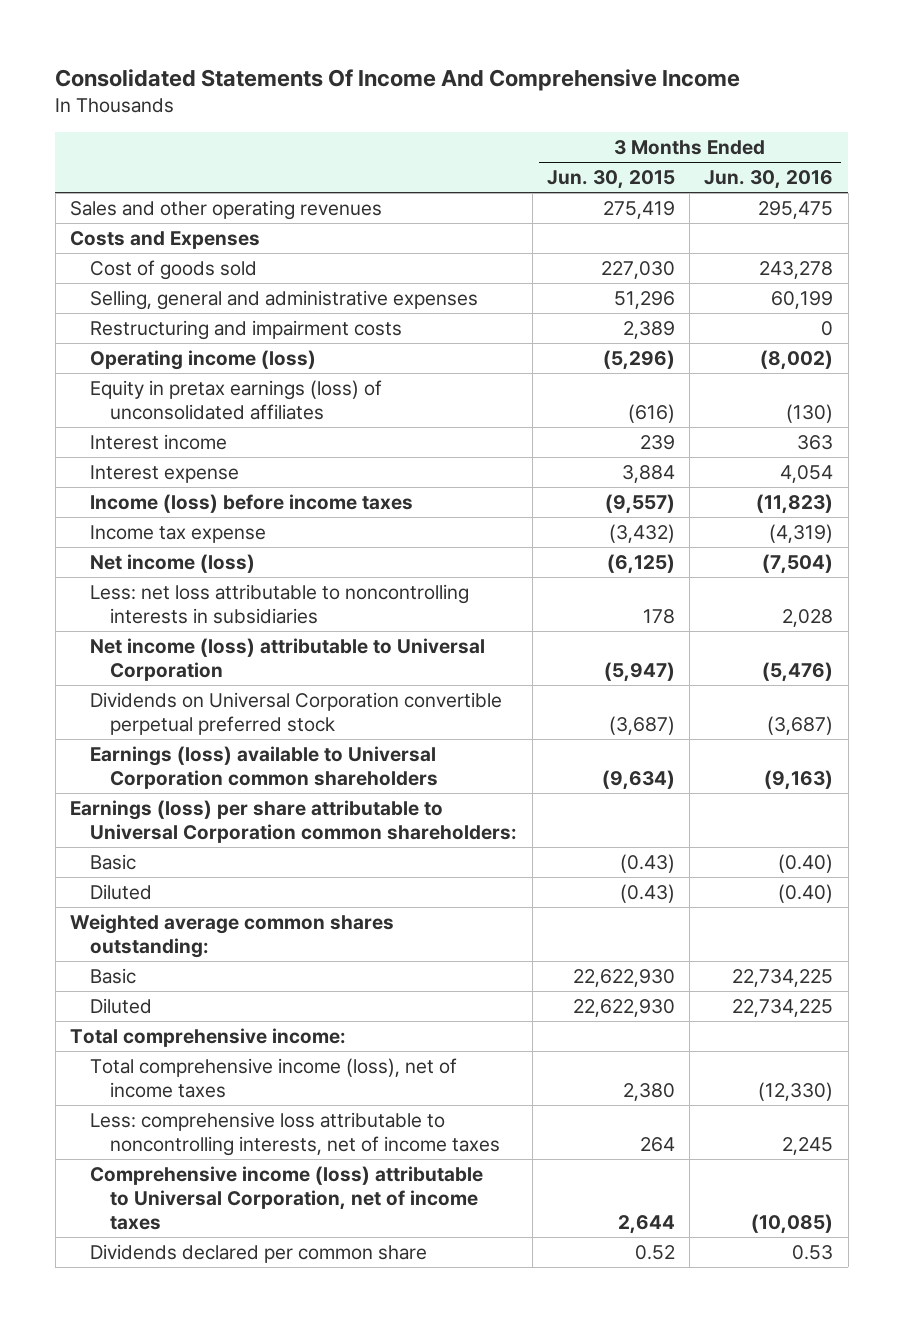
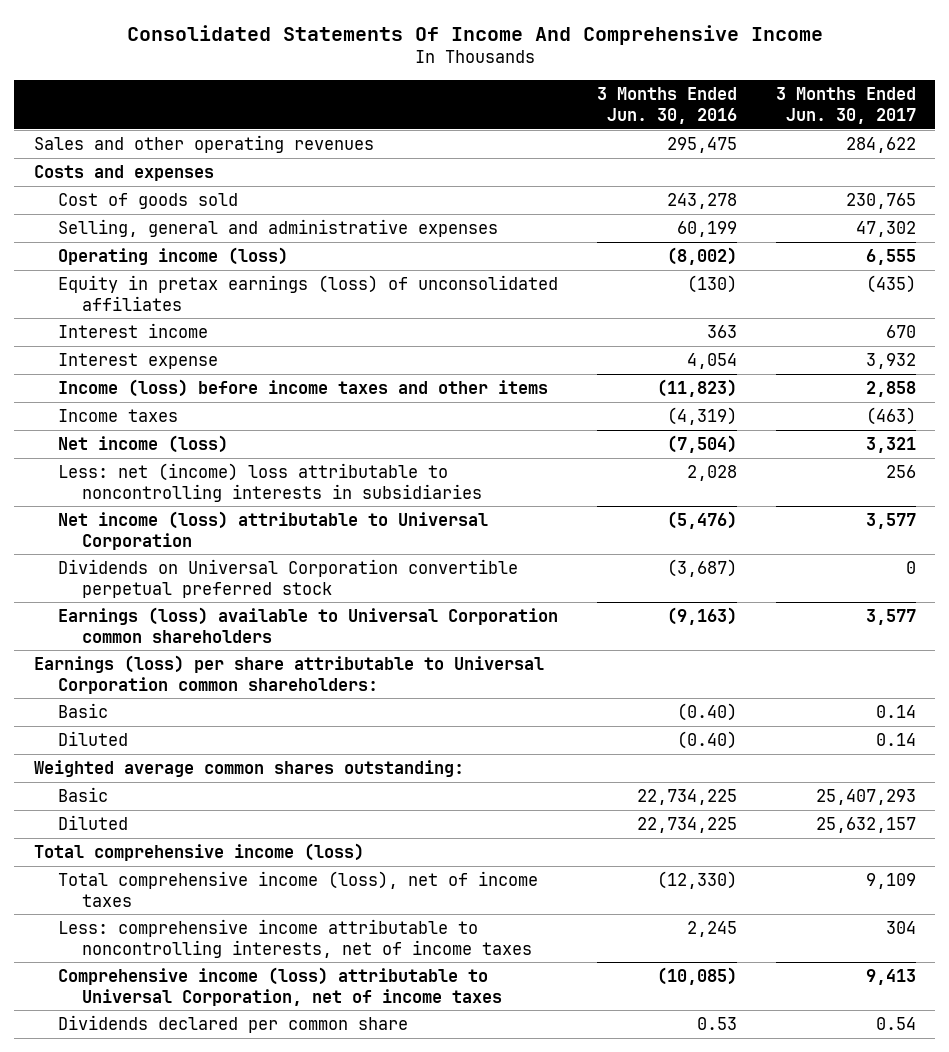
[546,170,675,190] Jun. 30, 2015 -> none
none -> [775,87,916,124] 3 Months Ended Jun. 30, 2017
[70,231,261,250] Costs and Expenses -> [33,165,214,182] Costs and expenses
[90,320,403,341] Restructuring and impairment costs -> none
[90,494,414,514] Income (loss) before income taxes -> [57,379,548,398] Income (loss) before income taxes and other items
[90,525,267,544] Income tax expense -> [57,409,178,423] Income taxes
[90,584,470,624] Less: net loss attributable to noncontrolling interests in subsidiaries -> [57,463,483,502] Less: net (income) loss attributable to noncontrolling interests in subsidiaries
[70,1028,347,1048] Total comprehensive income: -> [33,843,364,862] Total comprehensive income (loss)
[90,1112,501,1156] Less: comprehensive loss attributable to noncontrolling interests, net of income taxes -> [57,919,533,958] Less: comprehensive income attributable to noncontrolling interests, net of income taxes

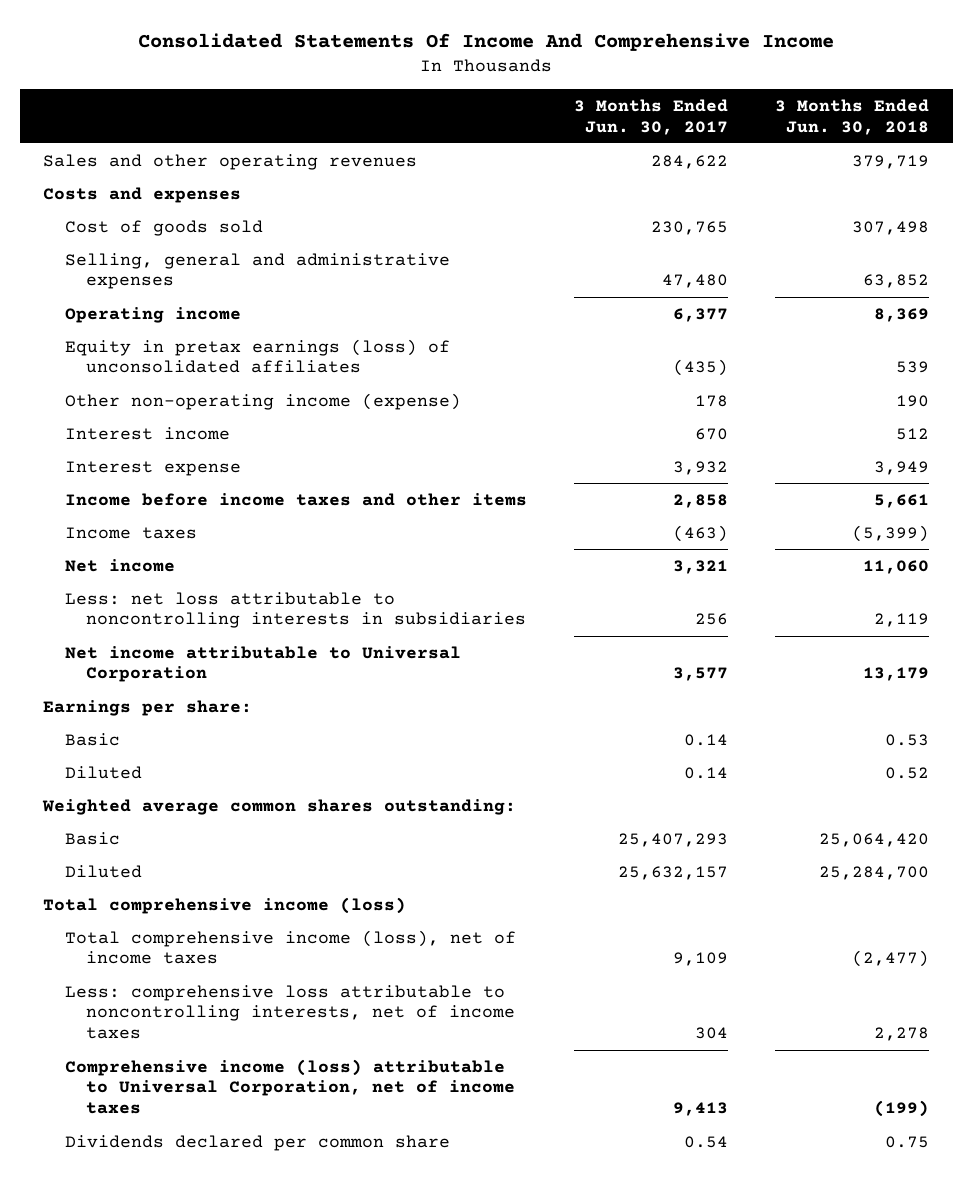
[596,87,737,124] 3 Months Ended Jun. 30, 2016 -> none
none -> [775,98,930,135] 3 Months Ended Jun. 30, 2018
[855,221,916,238] 47,302 -> [661,274,728,289] 47,480
[57,247,288,266] Operating income (loss) -> [64,306,241,323] Operating income
[865,249,916,266] 6,555 -> [672,307,728,322] 6,377
none -> [64,392,461,410] Other non-operating income (expense)
[57,379,548,398] Income (loss) before income taxes and other items -> [64,492,527,506] Income before income taxes and other items
[57,559,518,598] Dividends on Universal Corporation convertible perpetual preferred stock -> none
[57,607,558,643] Earnings (loss) available to Universal Corporation common shareholders -> none
[57,435,228,454] Net income (loss) -> [64,558,175,572] Net income
[57,463,483,502] Less: net (income) loss attributable to noncontrolling interests in subsidiaries -> [64,591,527,629] Less: net loss attributable to noncontrolling interests in subsidiaries
[57,511,488,550] Net income (loss) attributable to Universal Corporation -> [64,645,461,683] Net income attributable to Universal Corporation
[33,655,544,694] Earnings (loss) per share attributable to Universal Corporation common shareholders: -> [43,699,253,716] Earnings per share:
[57,919,533,958] Less: comprehensive income attributable to noncontrolling interests, net of income taxes -> [64,984,516,1040] Less: comprehensive loss attributable to noncontrolling interests, net of income taxes

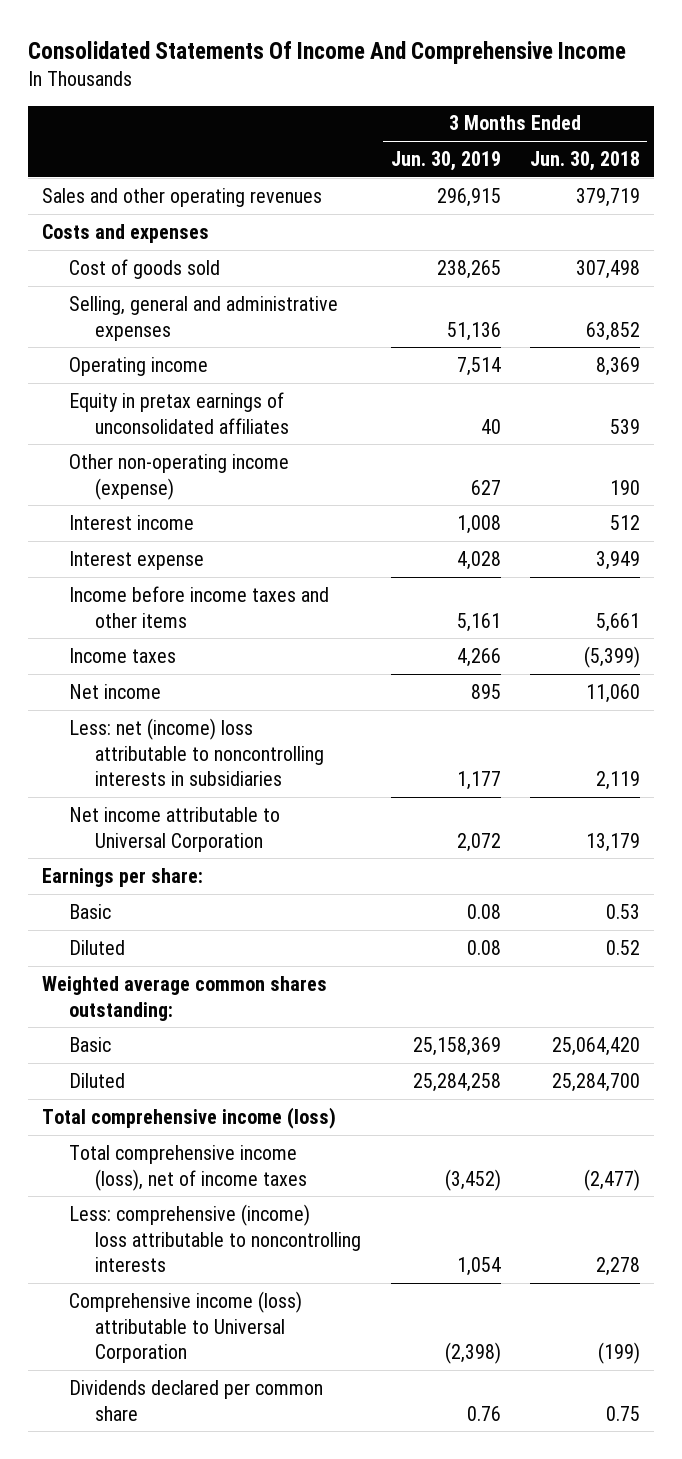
[573,98,728,135] 3 Months Ended Jun. 30, 2017 -> none
none -> [390,150,501,171] Jun. 30, 2019
[64,338,450,374] Equity in pretax earnings (loss) of unconsolidated affiliates -> [68,391,290,434] Equity in pretax earnings of unconsolidated affiliates
[64,591,527,629] Less: net loss attributable to noncontrolling interests in subsidiaries -> [68,717,325,787] Less: net (income) loss attributable to noncontrolling interests in subsidiaries
[64,984,516,1040] Less: comprehensive loss attributable to noncontrolling interests, net of income taxes -> [68,1203,362,1273] Less: comprehensive (income) loss attributable to noncontrolling interests
[64,1058,516,1115] Comprehensive income (loss) attributable to Universal Corporation, net of income taxes -> [68,1290,302,1364] Comprehensive income (loss) attributable to Universal Corporation

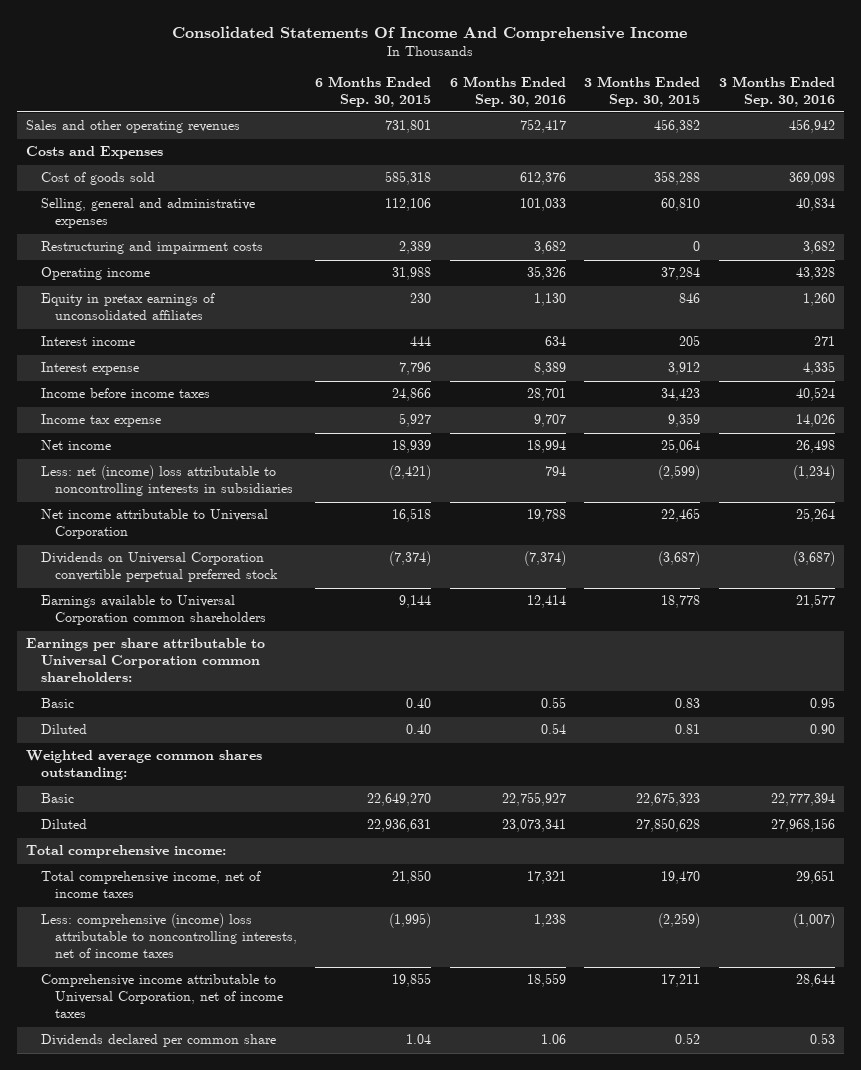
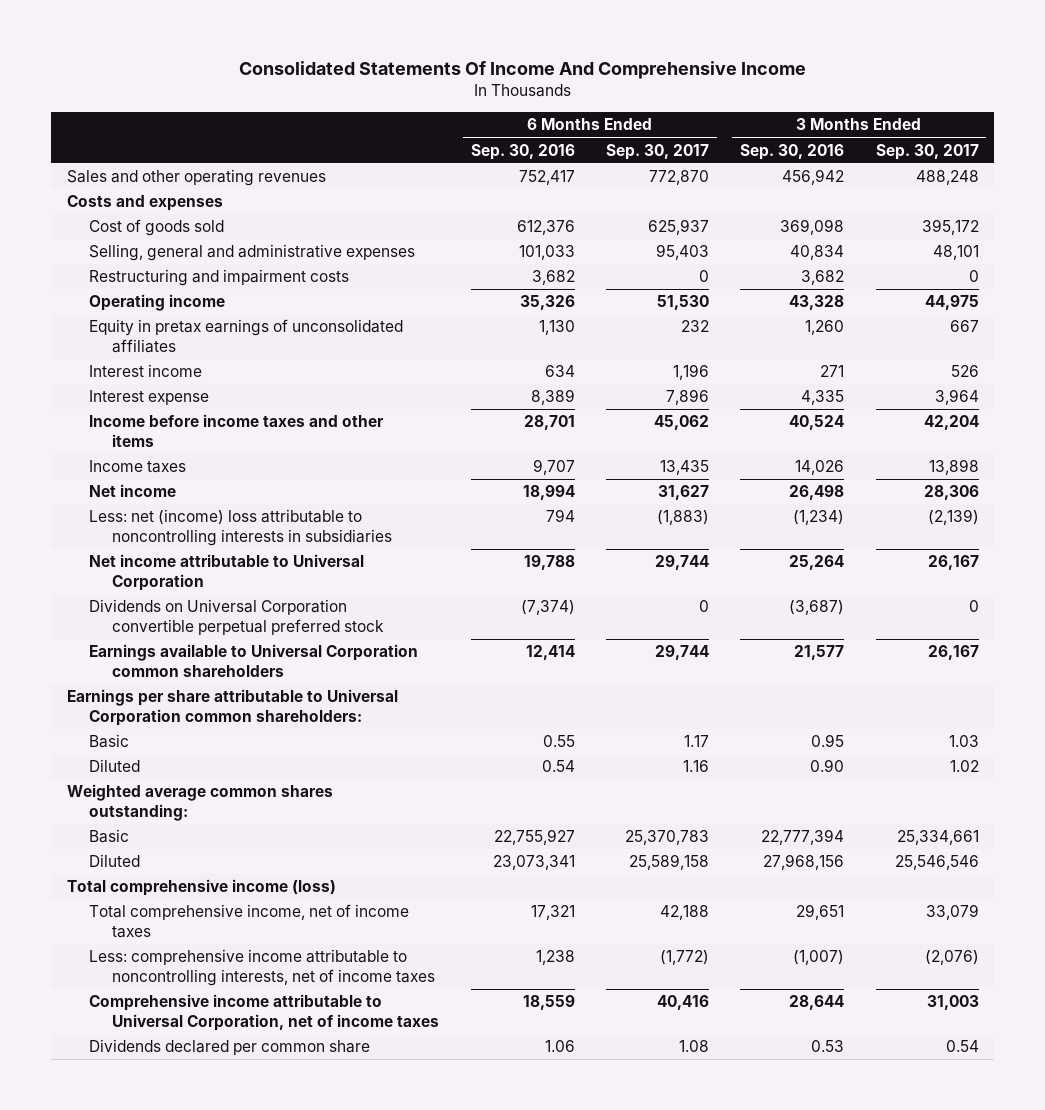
[315,75,432,107] 6 Months Ended Sep. 30, 2015 -> none
[584,75,701,107] 3 Months Ended Sep. 30, 2015 -> none
none -> [605,143,709,160] Sep. 30, 2017
none -> [875,143,979,160] Sep. 30, 2017
[26,146,164,160] Costs and Expenses -> [66,195,223,212] Costs and expenses
[40,388,210,399] Income before income taxes -> [89,414,385,447] Income before income taxes and other items
[40,414,161,428] Income tax expense -> [89,460,187,474] Income taxes
[26,845,227,859] Total comprehensive income: -> [66,879,336,897] Total comprehensive income (loss)
[40,913,297,959] Less: comprehensive (income) loss attributable to noncontrolling interests, net of income taxes -> [89,949,436,986] Less: comprehensive income attributable to noncontrolling interests, net of income taxes

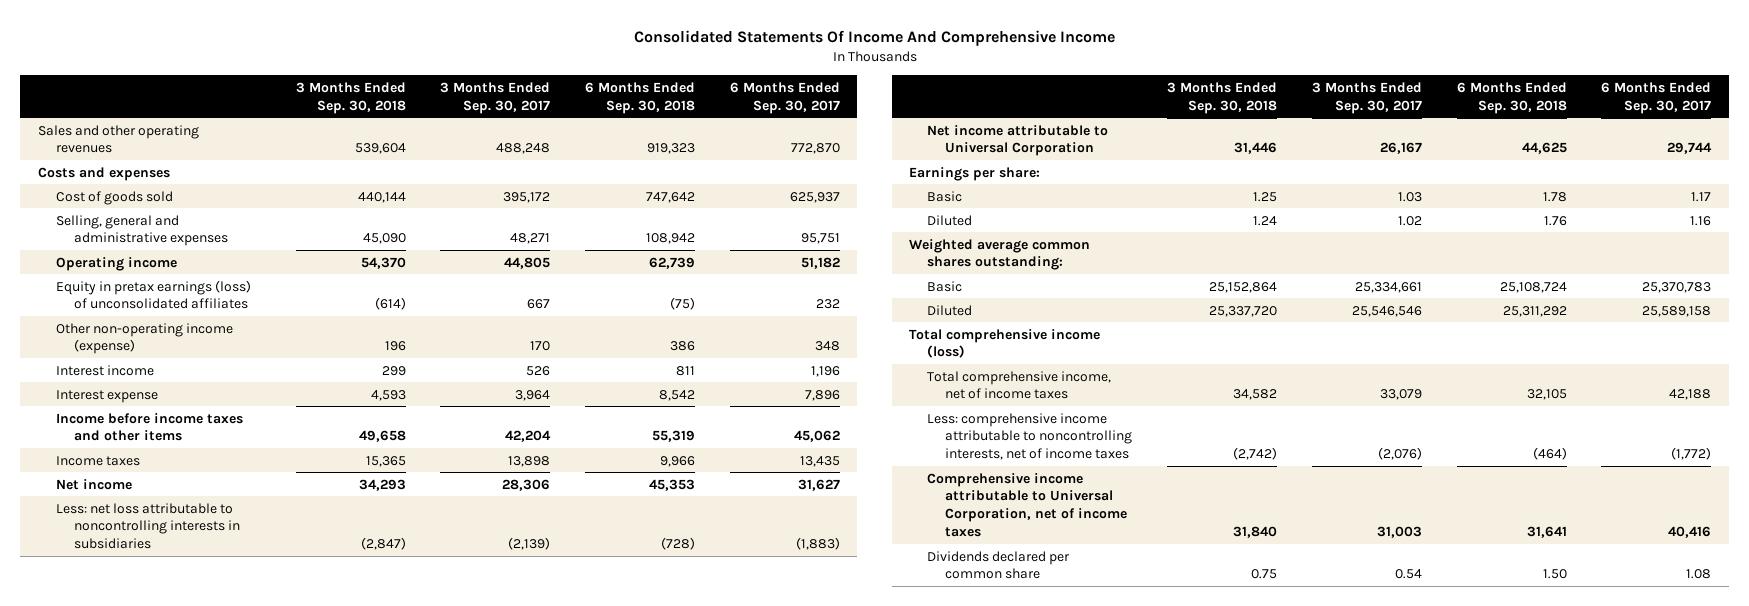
[470,143,575,160] Sep. 30, 2016 -> none
[740,143,845,160] Sep. 30, 2016 -> none
none -> [295,81,406,114] 3 Months Ended Sep. 30, 2018
none -> [584,81,695,114] 6 Months Ended Sep. 30, 2018
[89,269,350,287] Restructuring and impairment costs -> none
[655,244,709,261] 95,403 -> [800,233,840,245] 95,751
[932,245,979,261] 48,101 -> [510,233,551,245] 48,271
[656,295,709,311] 51,530 -> [800,256,840,269] 51,182
[924,295,979,311] 44,975 -> [504,256,551,269] 44,805
[89,319,404,353] Equity in pretax earnings of unconsolidated affiliates -> [55,279,251,310] Equity in pretax earnings (loss) of unconsolidated affiliates
none -> [55,322,233,355] Other non-operating income (expense)
[89,509,393,546] Less: net (income) loss attributable to noncontrolling interests in subsidiaries -> [55,502,240,550] Less: net loss attributable to noncontrolling interests in subsidiaries
[89,599,385,635] Dividends on Universal Corporation convertible perpetual preferred stock -> none
[89,644,419,677] Earnings available to Universal Corporation common shareholders -> none
[66,689,398,726] Earnings per share attributable to Universal Corporation common shareholders: -> [909,166,1041,181] Earnings per share:

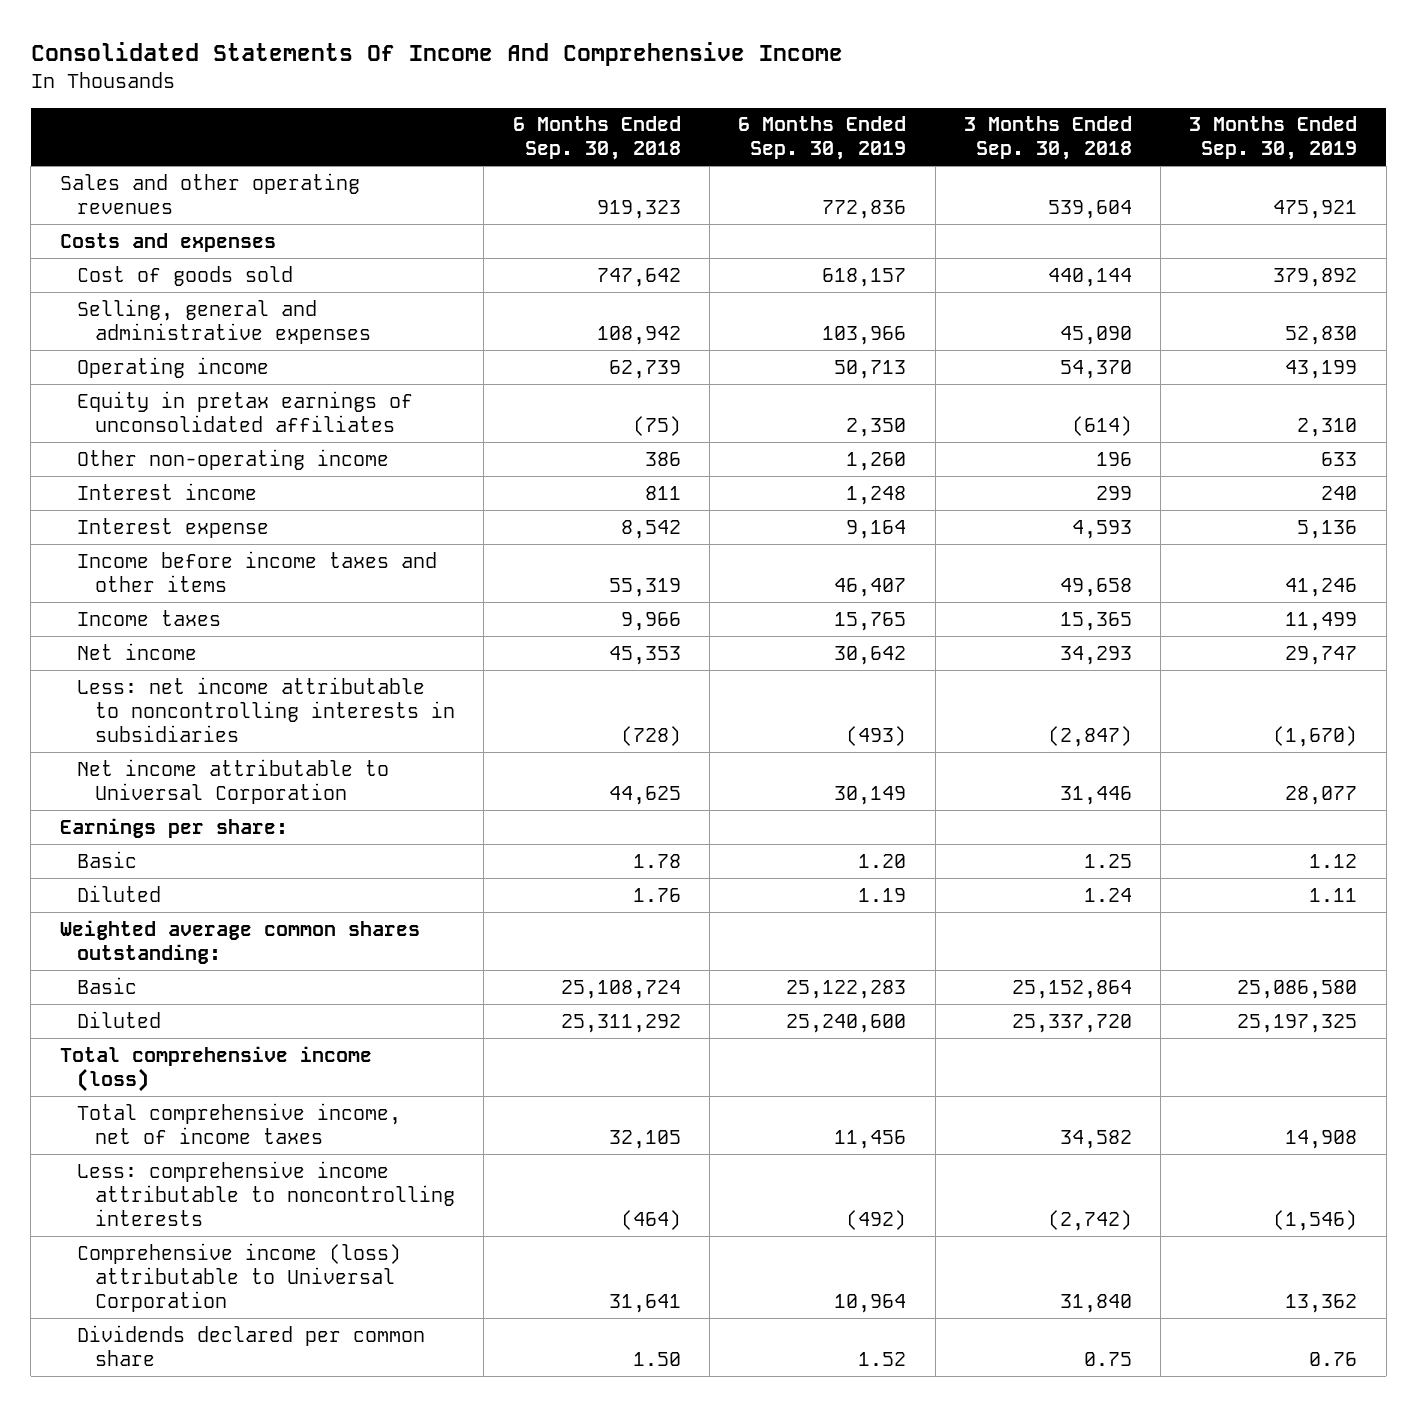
[440,81,551,114] 3 Months Ended Sep. 30, 2017 -> none
[729,81,840,114] 6 Months Ended Sep. 30, 2017 -> none
none -> [738,116,907,161] 6 Months Ended Sep. 30, 2019
none -> [1189,116,1358,161] 3 Months Ended Sep. 30, 2019
[55,279,251,310] Equity in pretax earnings (loss) of unconsolidated affiliates -> [77,390,414,432] Equity in pretax earnings of unconsolidated affiliates
[55,322,233,355] Other non-operating income (expense) -> [77,448,390,470] Other non-operating income
[55,502,240,550] Less: net loss attributable to noncontrolling interests in subsidiaries -> [77,676,455,743] Less: net income attributable to noncontrolling interests in subsidiaries
[927,412,1133,461] Less: comprehensive income attributable to noncontrolling interests, net of income taxes -> [77,1160,455,1227] Less: comprehensive income attributable to noncontrolling interests
[927,472,1128,537] Comprehensive income attributable to Universal Corporation, net of income taxes -> [77,1242,402,1313] Comprehensive income (loss) attributable to Universal Corporation

